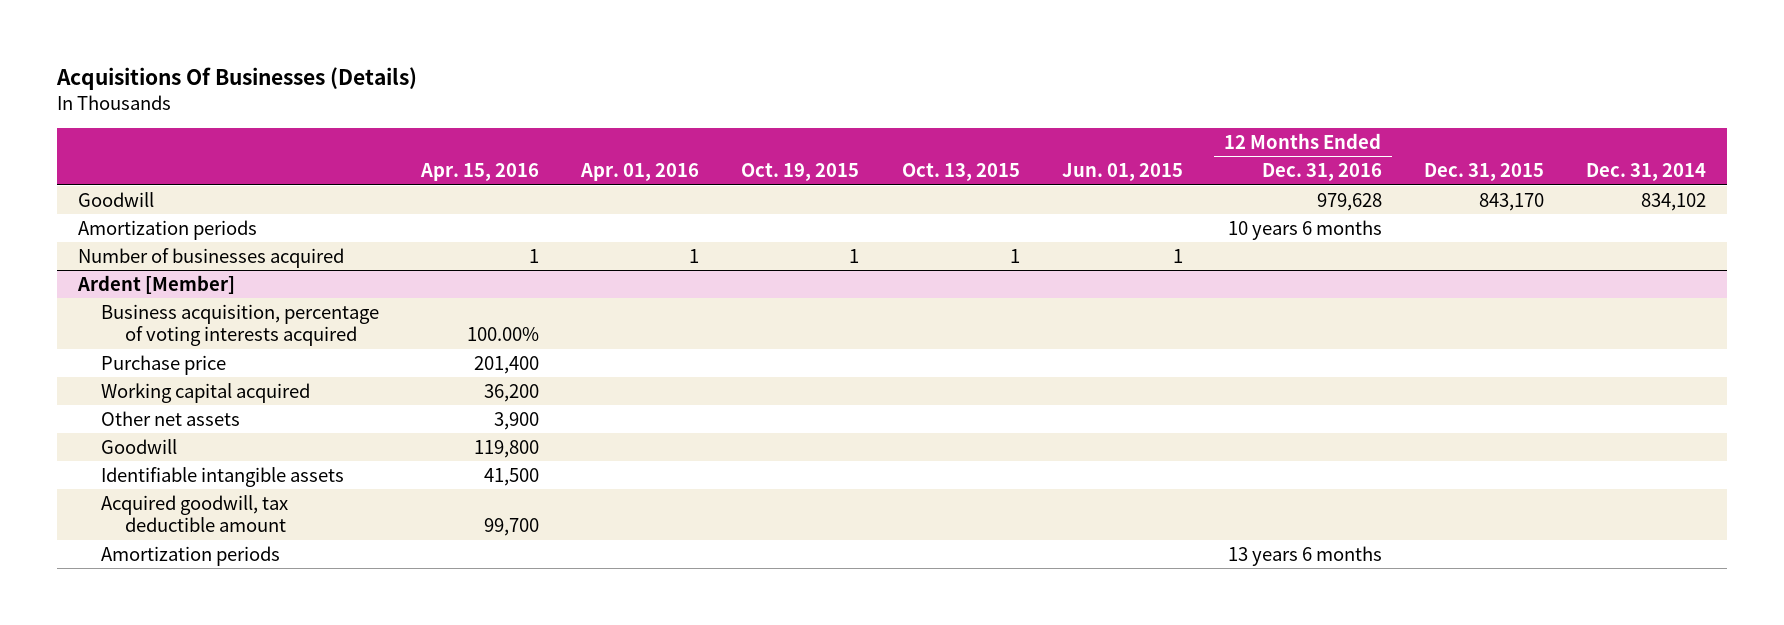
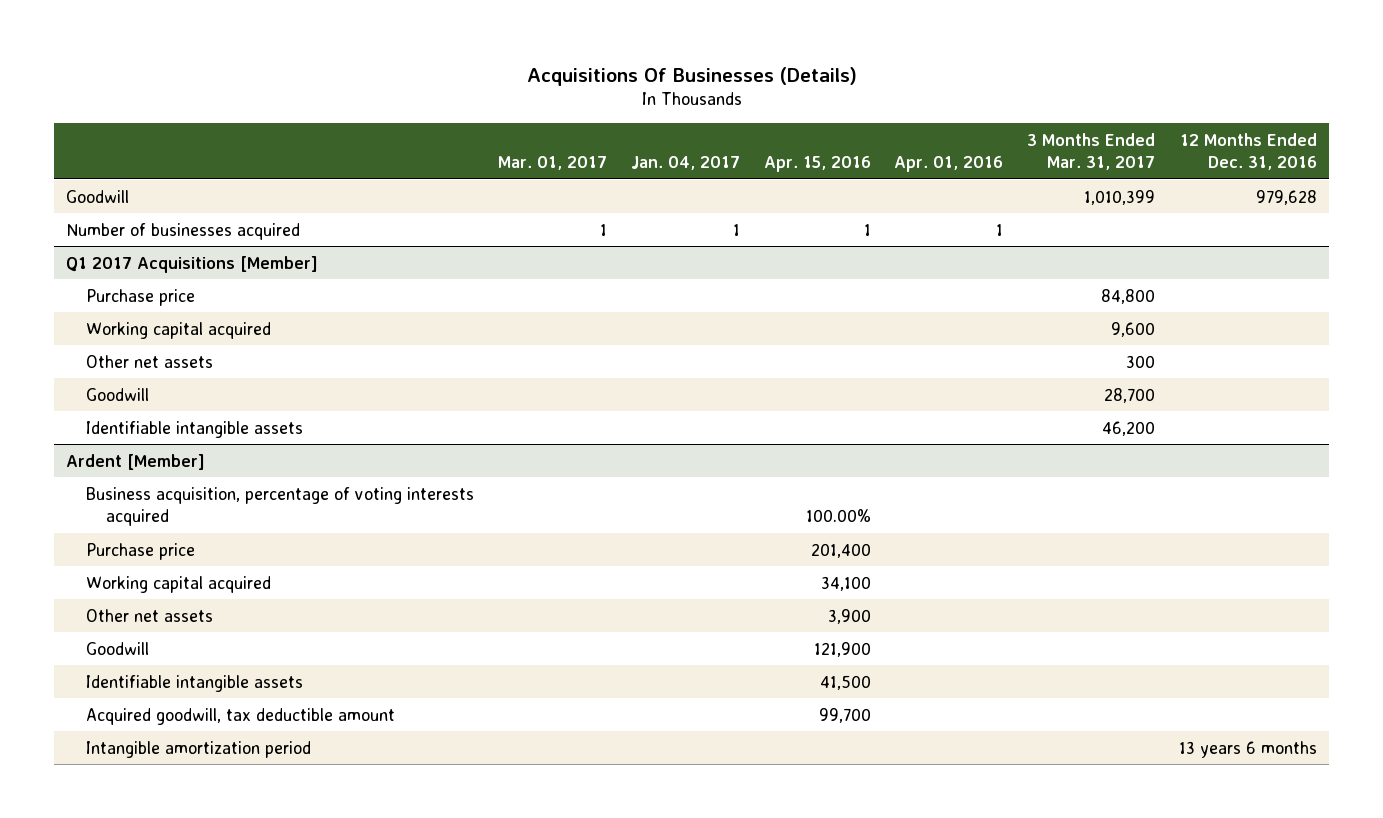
[741,163,860,182] Oct. 19, 2015 -> none
[901,163,1020,182] Oct. 13, 2015 -> none
[1061,163,1183,182] Jun. 01, 2015 -> none
[1423,163,1544,182] Dec. 31, 2015 -> none
[1586,163,1707,182] Dec. 31, 2014 -> none
none -> [497,156,607,171] Mar. 01, 2017
none -> [630,156,740,171] Jan. 04, 2017
none -> [1027,132,1156,171] 3 Months Ended Mar. 31, 2017
[77,219,257,240] Amortization periods -> none
none -> [66,255,319,273] Q1 2017 Acquisitions [Member]
none -> [86,288,196,306] Purchase price
none -> [86,321,272,339] Working capital acquired
none -> [86,354,214,368] Other net assets
none -> [86,387,150,401] Goodwill
none -> [86,420,304,438] Identifiable intangible assets
[484,383,540,402] 36,200 -> [820,575,871,591] 34,100
[474,439,540,458] 119,800 -> [813,641,871,657] 121,900
[101,545,281,566] Amortization periods -> [86,740,312,758] Intangible amortization period

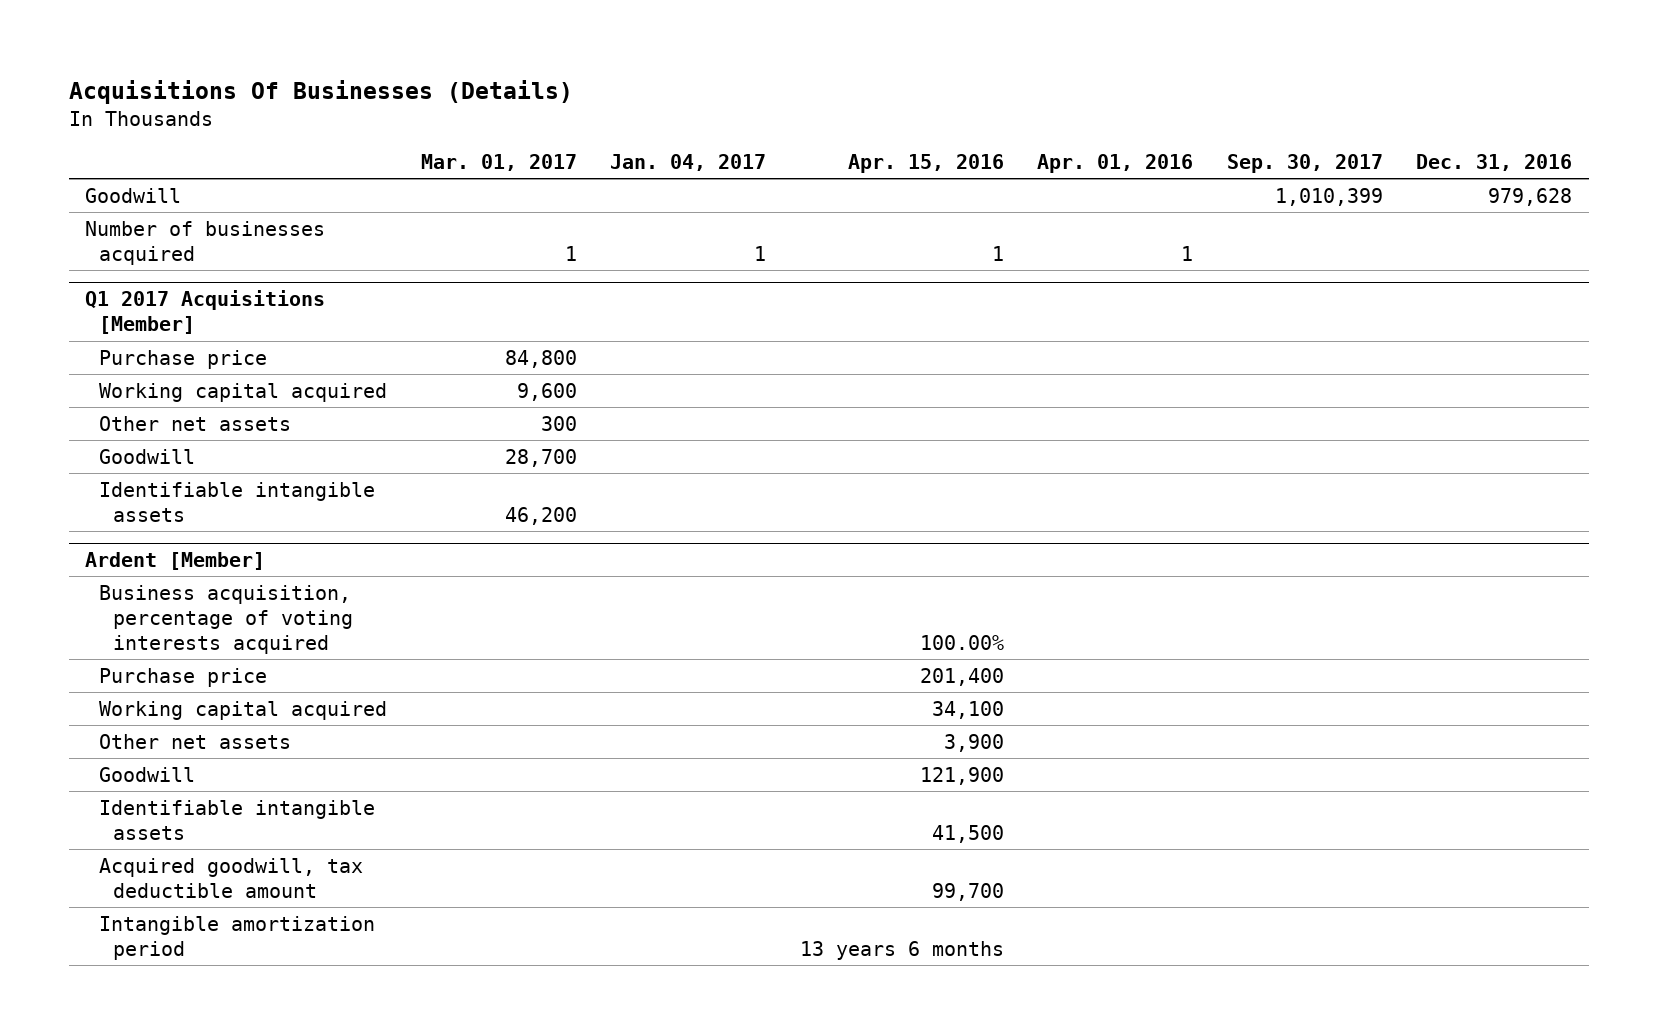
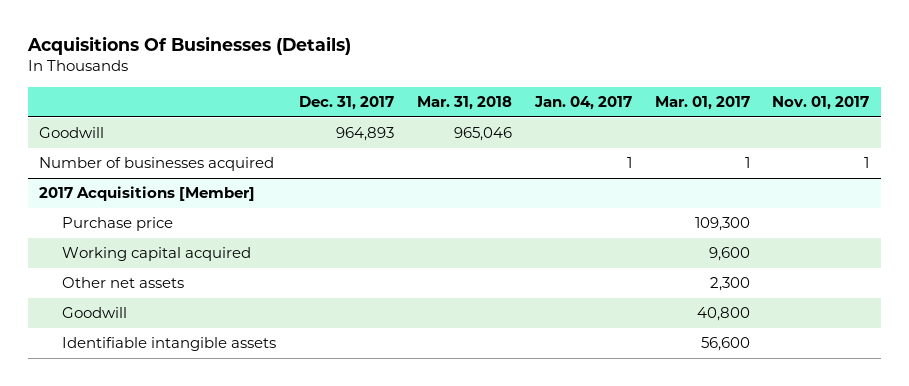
[847,153,1004,173] Apr. 15, 2016 -> none
[1037,153,1194,173] Apr. 01, 2016 -> none
[1226,153,1383,173] Sep. 30, 2017 -> none
[1416,153,1573,171] Dec. 31, 2016 -> none
none -> [299,95,395,110] Dec. 31, 2017
none -> [416,95,512,110] Mar. 31, 2018
none -> [772,95,870,110] Nov. 01, 2017
[85,290,326,335] Q1 2017 Acquisitions [Member] -> [39,186,256,202] 2017 Acquisitions [Member]
[504,349,577,368] 84,800 -> [694,217,750,232] 109,300
[85,552,266,571] Ardent [Member] -> none
[99,584,354,654] Business acquisition, percentage of voting interests acquired -> none
[99,667,268,687] Purchase price -> none
[99,700,388,720] Working capital acquired -> none
[99,733,292,749] Other net assets -> none
[99,766,196,782] Goodwill -> none
[99,799,376,840] Identifiable intangible assets -> none
[99,857,364,898] Acquired goodwill, tax deductible amount -> none
[99,915,376,960] Intangible amortization period -> none
[540,415,577,431] 300 -> [709,277,750,292] 2,300
[504,448,577,467] 28,700 -> [696,307,750,322] 40,800
[504,506,577,525] 46,200 -> [700,337,750,352] 56,600

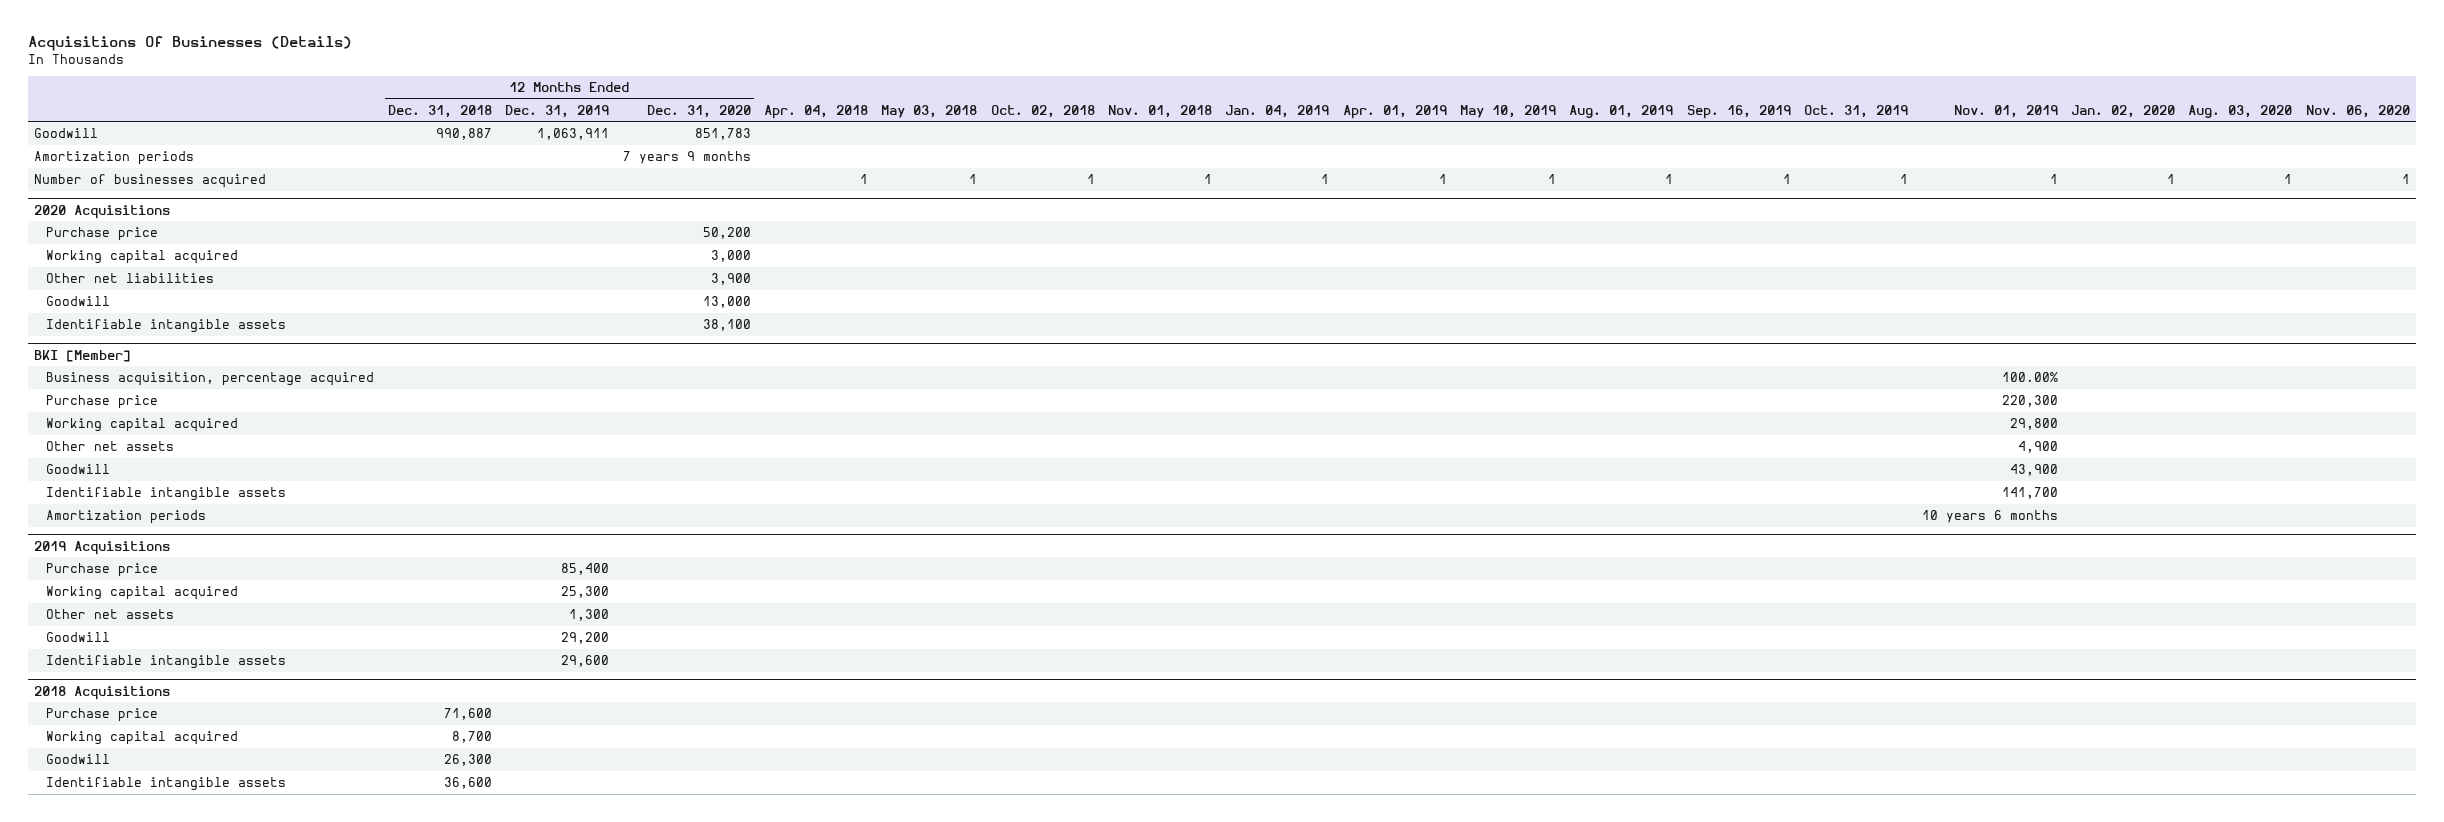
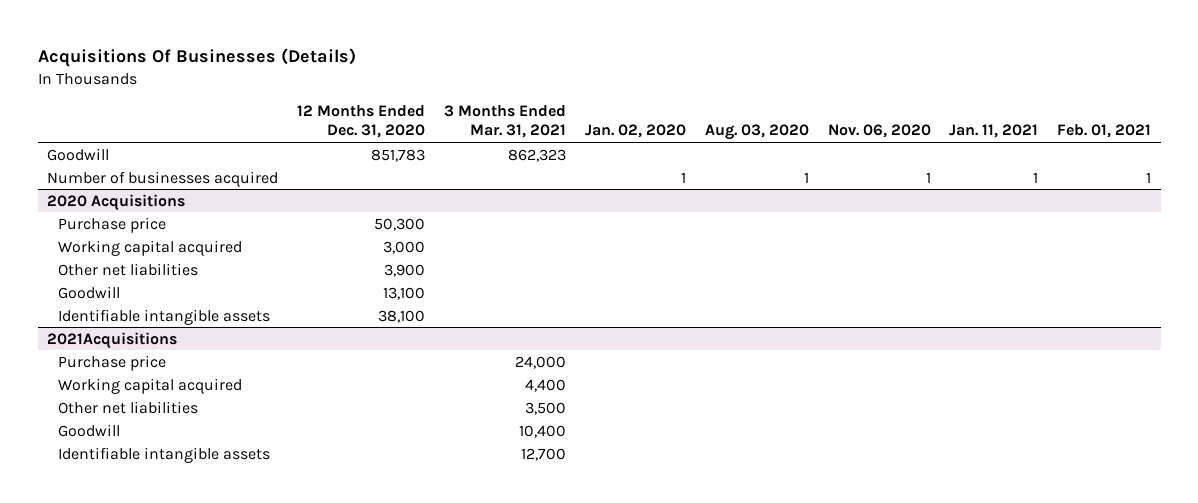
[387,104,492,118] Dec. 31, 2018 -> none
[505,104,610,118] Dec. 31, 2019 -> none
[763,104,868,119] Apr. 04, 2018 -> none
[881,104,978,118] May 03, 2018 -> none
[990,104,1095,118] Oct. 02, 2018 -> none
[1108,104,1213,118] Nov. 01, 2018 -> none
[1225,104,1330,118] Jan. 04, 2019 -> none
[1342,104,1447,119] Apr. 01, 2019 -> none
[1460,104,1557,118] May 10, 2019 -> none
[1569,104,1674,118] Aug. 01, 2019 -> none
[1686,104,1791,119] Sep. 16, 2019 -> none
[1804,104,1909,118] Oct. 31, 2019 -> none
[1953,104,2058,118] Nov. 01, 2019 -> none
none -> [443,105,566,139] 3 Months Ended Mar. 31, 2021
none -> [949,124,1039,139] Jan. 11, 2021
none -> [1057,124,1152,139] Feb. 01, 2021
[34,151,195,166] Amortization periods -> none
[702,227,751,240] 50,200 -> [374,217,426,231] 50,300
[702,296,751,309] 13,000 -> [383,286,426,300] 13,100
[34,349,132,362] BKI [Member] -> none
[46,372,375,387] Business acquisition, percentage acquired -> none
[46,395,159,410] Purchase price -> none
[46,418,239,433] Working capital acquired -> none
[46,441,175,452] Other net assets -> none
[46,464,111,475] Goodwill -> none
[46,487,287,502] Identifiable intangible assets -> none
[46,510,207,525] Amortization periods -> none
[34,540,171,555] 2019 Acquisitions -> none
[46,563,159,578] Purchase price -> none
[46,586,239,601] Working capital acquired -> none
[46,609,175,620] Other net assets -> none
[46,632,111,643] Goodwill -> none
[46,655,287,670] Identifiable intangible assets -> none
[34,685,171,700] 2018 Acquisitions -> none
[46,708,159,723] Purchase price -> none
[46,731,239,746] Working capital acquired -> none
[46,754,111,765] Goodwill -> none
[46,777,287,792] Identifiable intangible assets -> none
none -> [47,331,178,349] 2021Acquisitions
none -> [58,354,167,371] Purchase price
none -> [58,377,243,394] Working capital acquired
none -> [58,400,199,414] Other net liabilities
none -> [58,423,121,437] Goodwill
none -> [58,446,271,463] Identifiable intangible assets

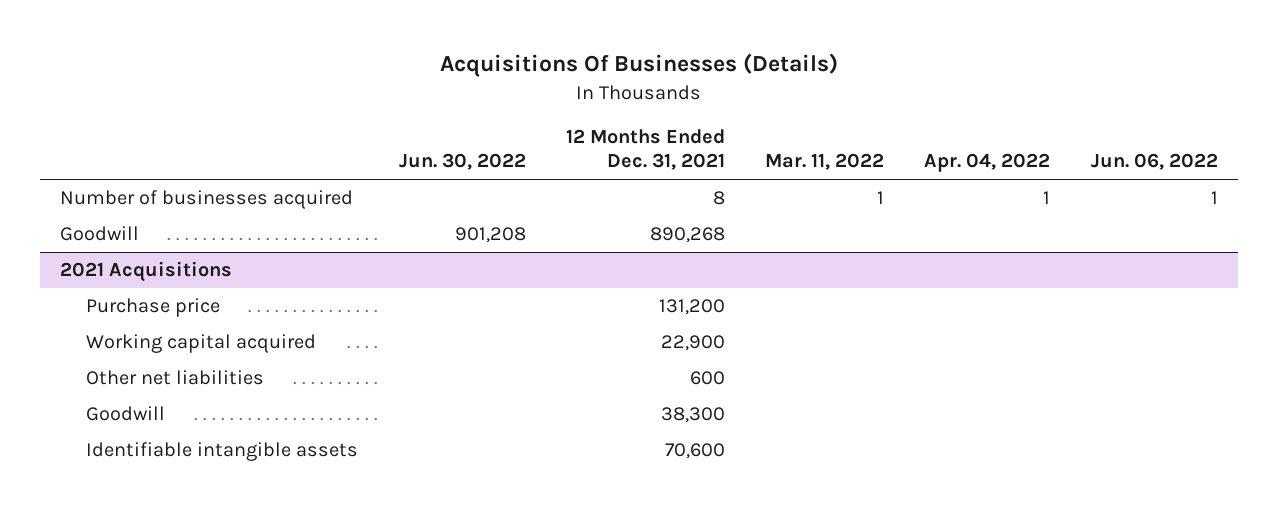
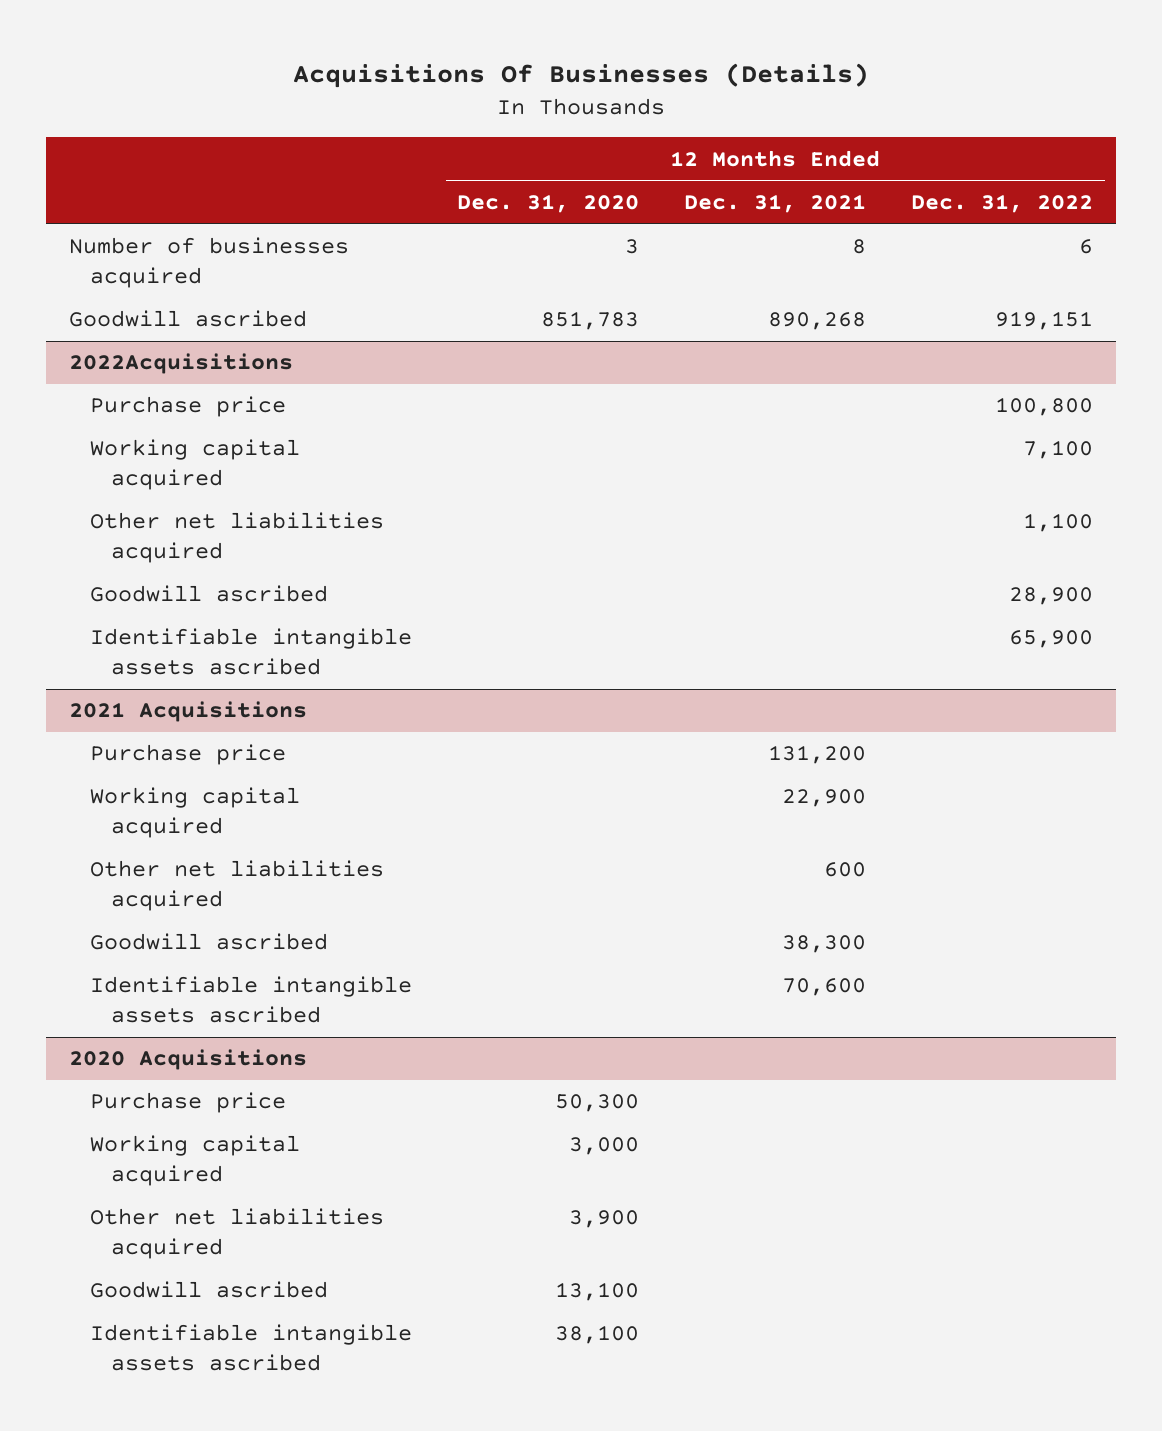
[398,153,526,171] Jun. 30, 2022 -> none
[765,153,885,171] Mar. 11, 2022 -> none
[924,153,1051,173] Apr. 04, 2022 -> none
[1090,153,1218,171] Jun. 06, 2022 -> none
none -> [456,193,639,213] Dec. 31, 2020
none -> [911,193,1094,213] Dec. 31, 2022
[60,226,140,242] Goodwill -> [68,310,307,328] Goodwill ascribed
none -> [68,353,293,375] 2022Acquisitions
none -> [89,396,286,418] Purchase price
none -> [89,439,300,491] Working capital acquired
none -> [89,512,384,564] Other net liabilities acquired
none -> [89,585,328,603] Goodwill ascribed
none -> [89,628,412,676] Identifiable intangible assets ascribed
[86,370,265,386] Other net liabilities -> [89,860,384,912] Other net liabilities acquired
[86,406,166,422] Goodwill -> [89,933,328,951] Goodwill ascribed
[86,442,359,462] Identifiable intangible assets -> [89,976,412,1024] Identifiable intangible assets ascribed
none -> [68,1049,307,1071] 2020 Acquisitions
none -> [89,1092,286,1114] Purchase price
none -> [89,1135,300,1187] Working capital acquired
none -> [89,1208,384,1260] Other net liabilities acquired
none -> [89,1281,328,1299] Goodwill ascribed
none -> [89,1324,412,1372] Identifiable intangible assets ascribed

